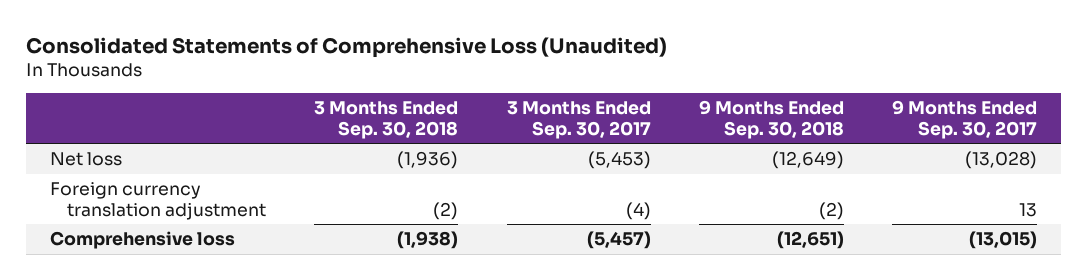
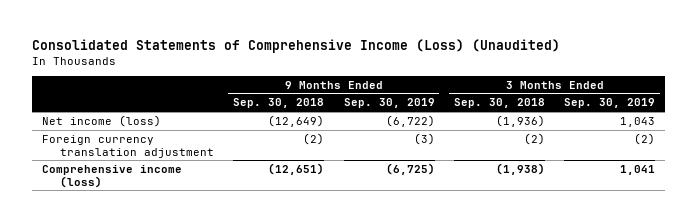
[25,36,667,58] Consolidated Statements of Comprehensive Loss (Unaudited) -> [32,38,561,53] Consolidated Statements of Comprehensive Income (Loss) (Unaudited)
[506,101,651,139] 3 Months Ended Sep. 30, 2017 -> none
[891,100,1037,139] 9 Months Ended Sep. 30, 2017 -> none
none -> [343,98,435,109] Sep. 30, 2019
none -> [564,98,656,109] Sep. 30, 2019
[49,152,122,167] Net loss -> [42,114,162,127] Net income (loss)
[49,231,235,250] Comprehensive loss -> [42,164,183,188] Comprehensive income (loss)

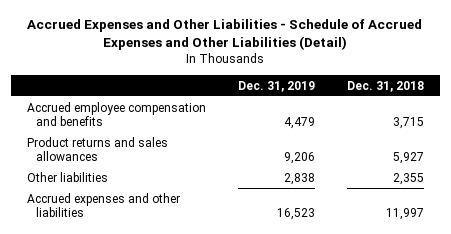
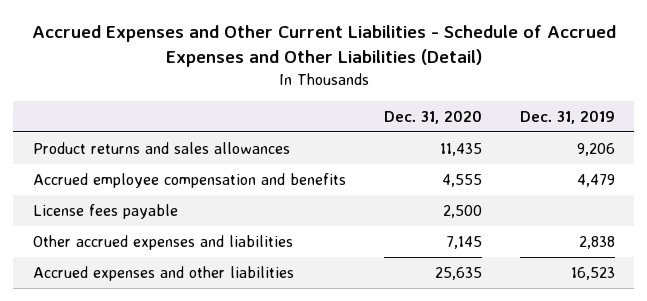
[27,18,423,51] Accrued Expenses and Other Liabilities - Schedule of Accrued Expenses and Other Liabilities (Detail) -> [31,25,616,68] Accrued Expenses and Other Current Liabilities - Schedule of Accrued Expenses and Other Liabilities (Detail)
[347,80,425,92] Dec. 31, 2018 -> none
none -> [383,110,482,125] Dec. 31, 2020
[26,101,206,126] Accrued employee compensation and benefits -> [32,172,346,188] Accrued employee compensation and benefits
none -> [32,203,178,219] License fees payable
[26,171,108,182] Other liabilities -> [32,234,293,250] Other accrued expenses and liabilities

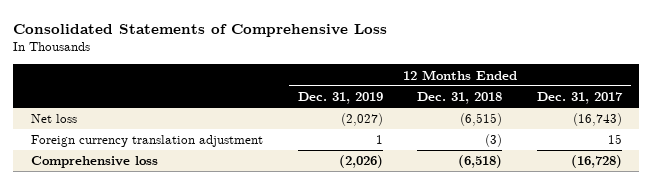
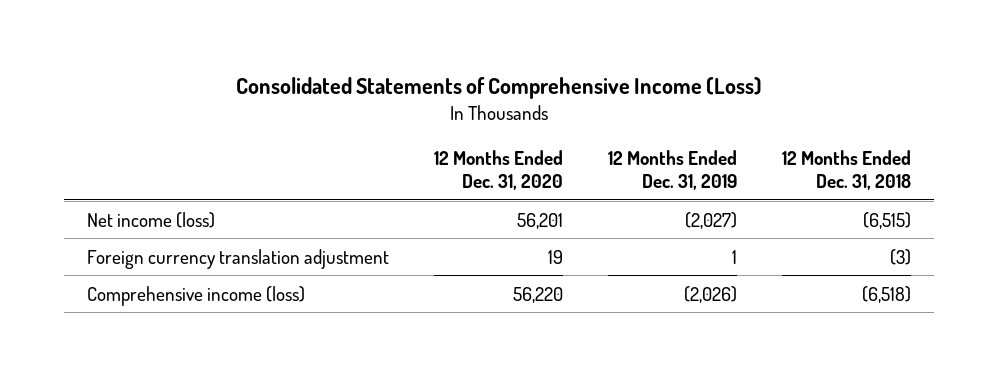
[13,23,388,37] Consolidated Statements of Comprehensive Loss -> [236,77,763,100] Consolidated Statements of Comprehensive Income (Loss)
[537,92,624,105] Dec. 31, 2017 -> none
none -> [433,149,563,191] 12 Months Ended Dec. 31, 2020
[30,114,77,124] Net loss -> [86,211,215,228] Net income (loss)
[30,156,158,169] Comprehensive loss -> [86,285,305,306] Comprehensive income (loss)

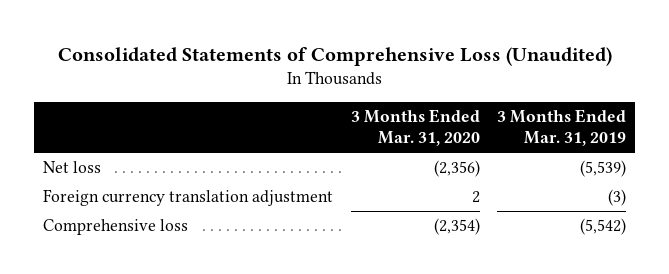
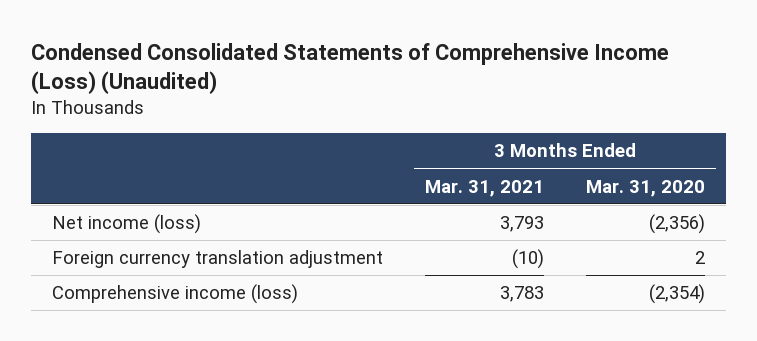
[57,46,612,66] Consolidated Statements of Comprehensive Loss (Unaudited) -> [30,42,669,94] Condensed Consolidated Statements of Comprehensive Income (Loss) (Unaudited)
[497,108,627,147] 3 Months Ended Mar. 31, 2019 -> none
none -> [424,179,544,197] Mar. 31, 2021
[42,161,101,174] Net loss -> [51,214,201,235] Net income (loss)
[42,219,188,236] Comprehensive loss -> [51,284,298,305] Comprehensive income (loss)

